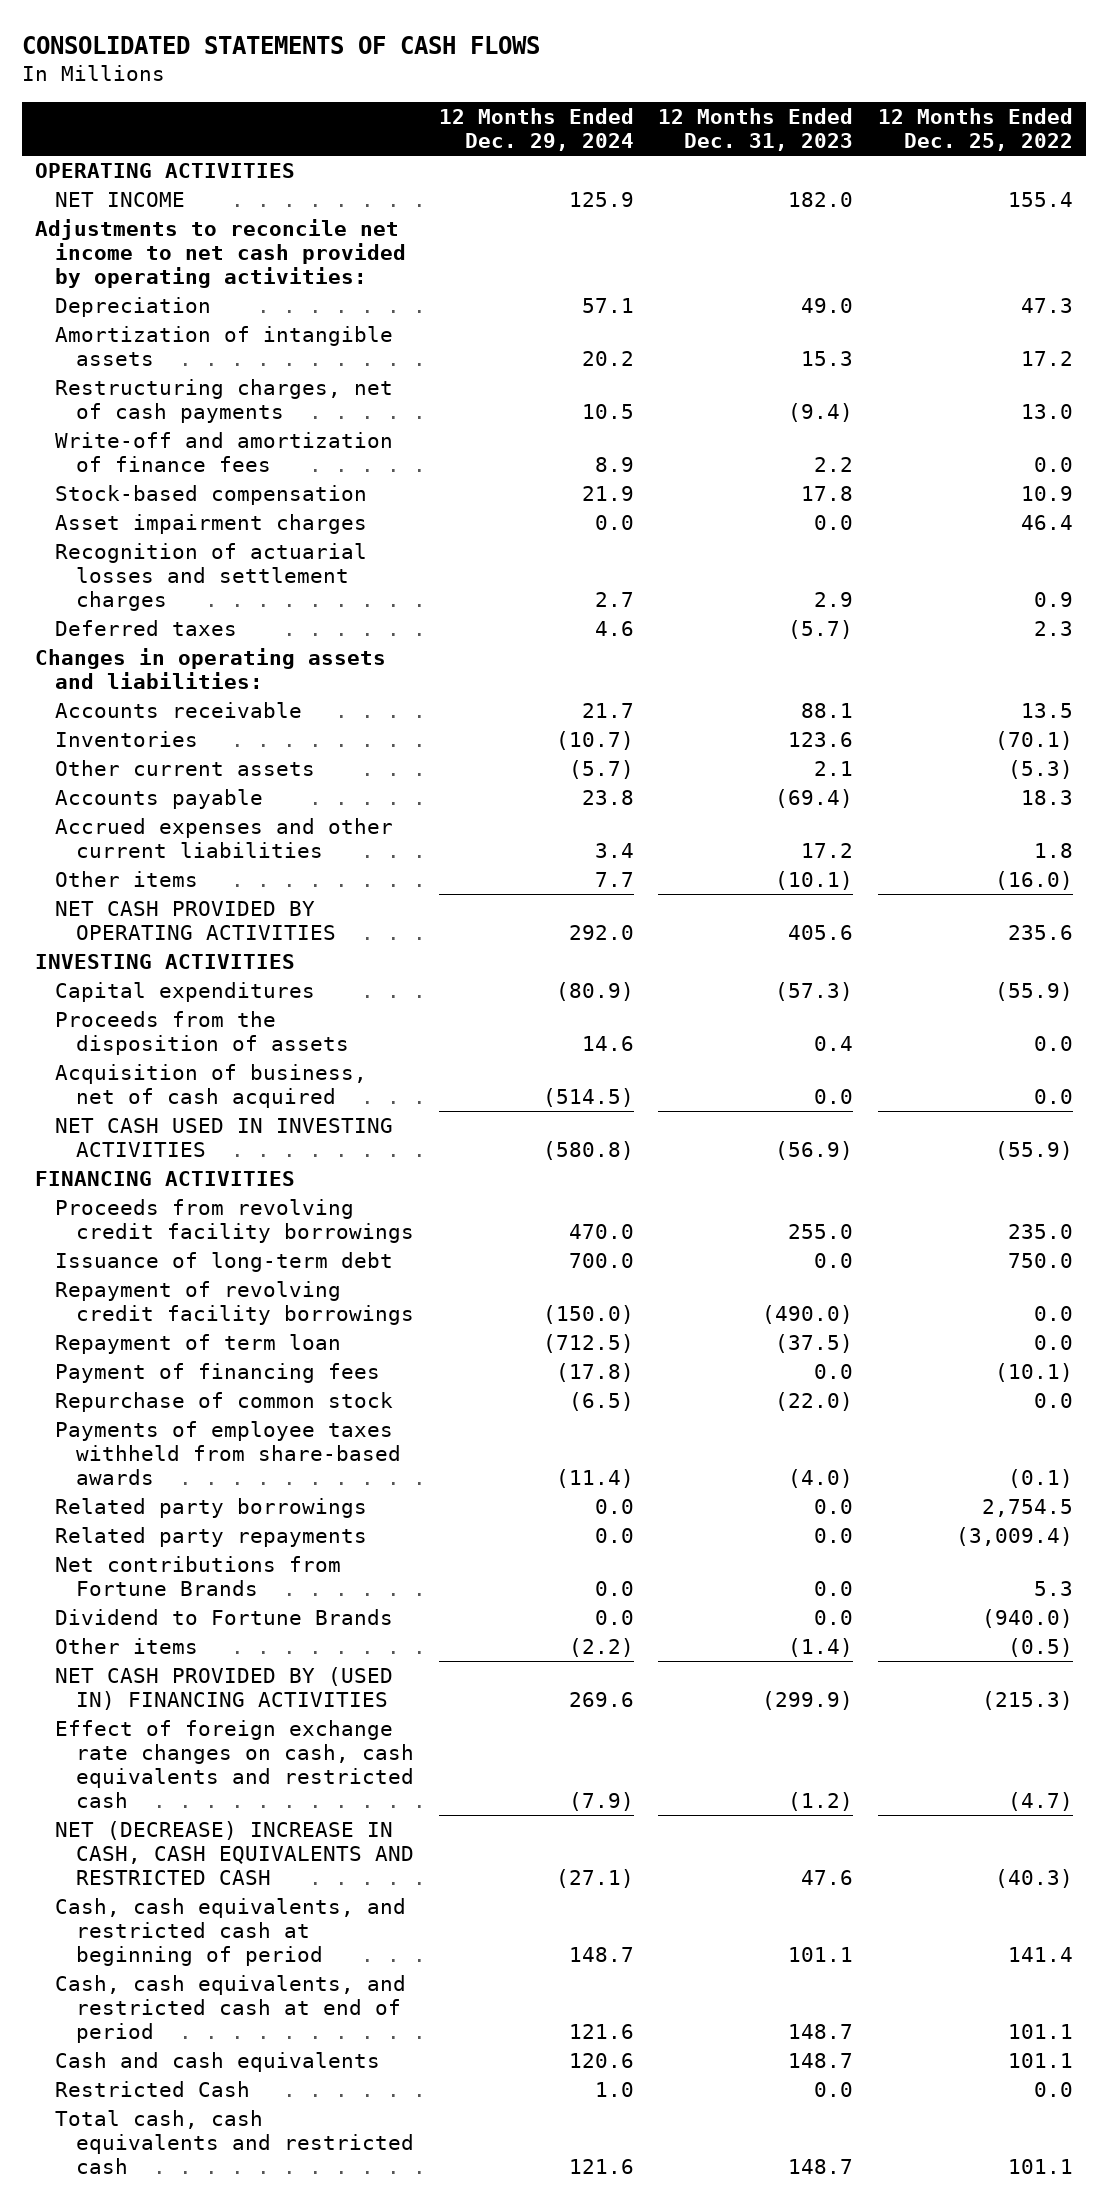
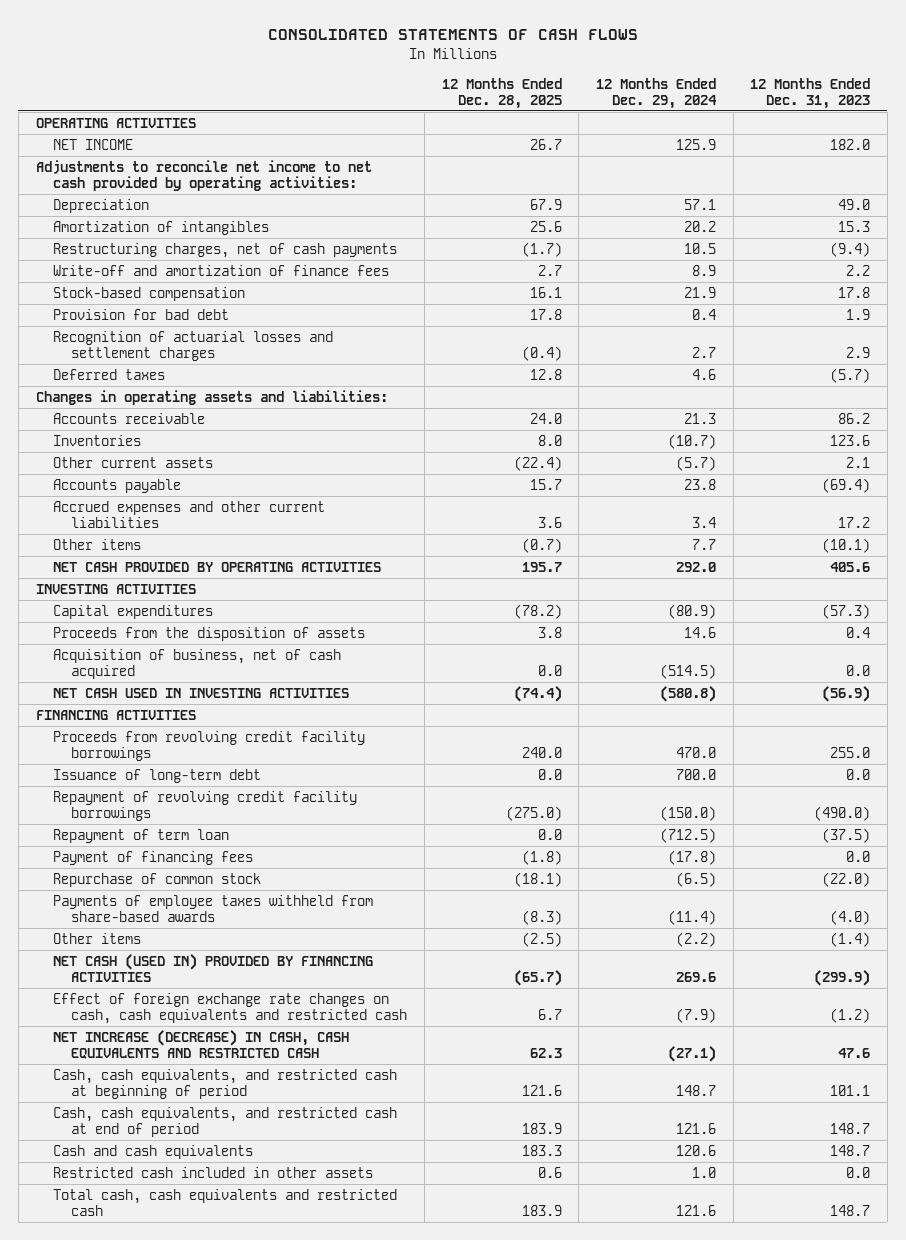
[878,107,1074,151] 12 Months Ended Dec. 25, 2022 -> none
none -> [441,77,562,109] 12 Months Ended Dec. 28, 2025
[55,326,394,367] Amortization of intangible assets -> [53,220,270,235] Amortization of intangibles
[55,514,368,535] Asset impairment charges -> none
none -> [53,308,230,320] Provision for bad debt
[581,703,634,719] 21.7 -> [683,412,716,424] 21.3
[801,703,854,719] 88.1 -> [838,412,871,424] 86.2
[55,1498,368,1519] Related party borrowings -> none
[55,1527,368,1548] Related party repayments -> none
[55,1556,342,1597] Net contributions from Fortune Brands -> none
[55,1609,394,1626] Dividend to Fortune Brands -> none
[55,1667,394,1711] NET CASH PROVIDED BY (USED IN) FINANCING ACTIVITIES -> [53,953,374,982] NET CASH (USED IN) PROVIDED BY FINANCING ACTIVITIES
[55,1821,414,1886] NET (DECREASE) INCREASE IN CASH, CASH EQUIVALENTS AND RESTRICTED CASH -> [53,1029,350,1059] NET INCREASE (DECREASE) IN CASH, CASH EQUIVALENTS AND RESTRICTED CASH
[55,2081,251,2098] Restricted Cash -> [53,1166,374,1178] Restricted cash included in other assets

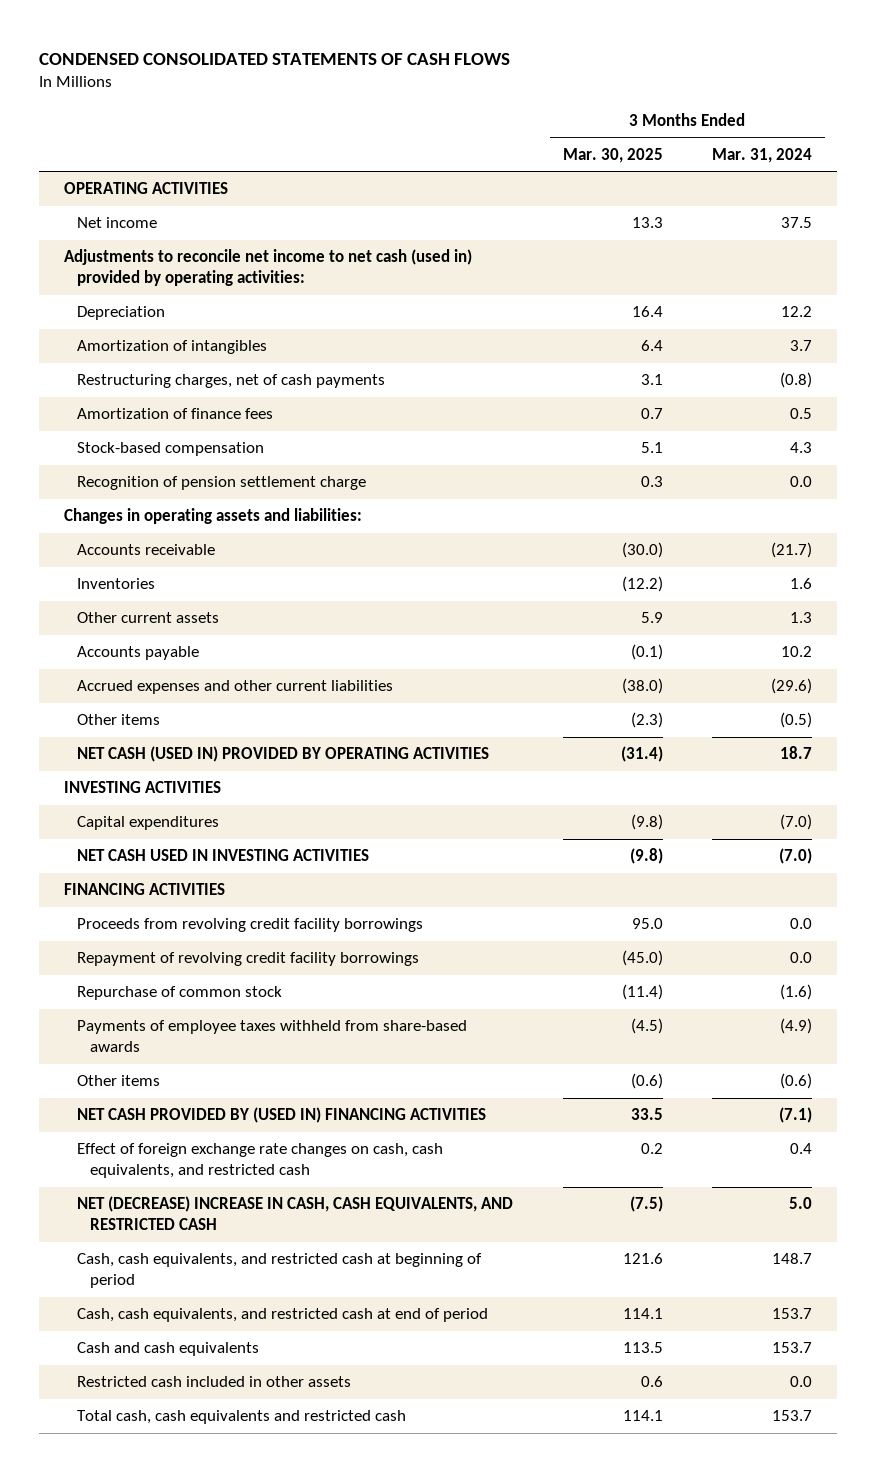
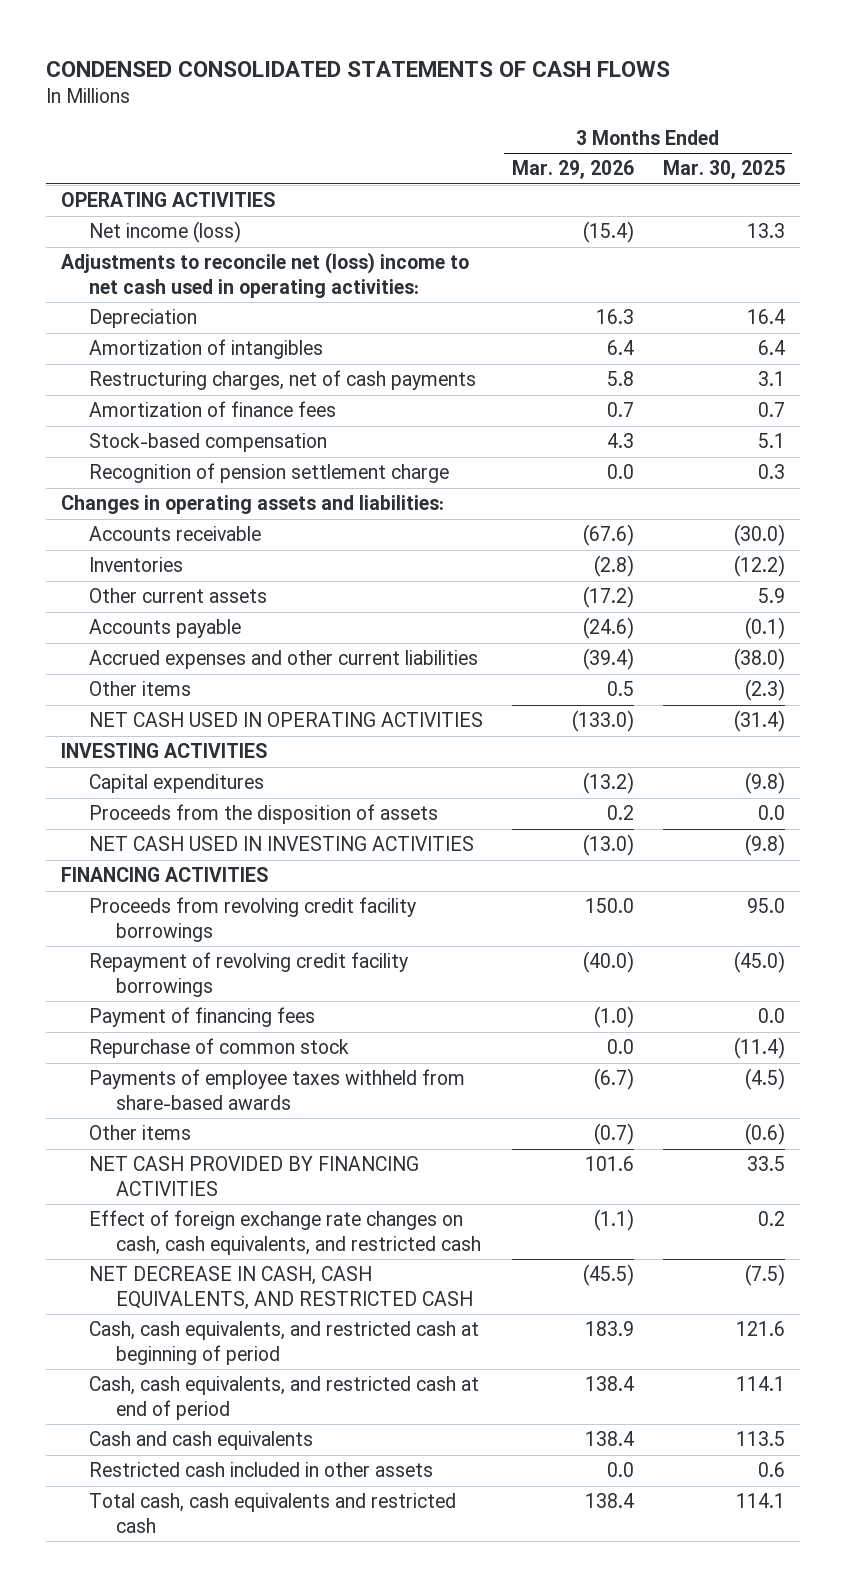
[712,147,813,163] Mar. 31, 2024 -> none
none -> [511,160,634,180] Mar. 29, 2026
[77,217,158,229] Net income -> [88,221,241,244] Net income (loss)
[63,249,472,287] Adjustments to reconcile net income to net cash (used in) provided by operating activities: -> [60,252,469,298] Adjustments to reconcile net (loss) income to net cash used in operating activities:
[77,746,490,763] NET CASH (USED IN) PROVIDED BY OPERATING ACTIVITIES -> [88,712,483,728] NET CASH USED IN OPERATING ACTIVITIES
none -> [88,804,438,825] Proceeds from the disposition of assets
none -> [88,1007,315,1028] Payment of financing fees
[77,1107,487,1124] NET CASH PROVIDED BY (USED IN) FINANCING ACTIVITIES -> [88,1156,419,1196] NET CASH PROVIDED BY FINANCING ACTIVITIES
[77,1196,514,1231] NET (DECREASE) INCREASE IN CASH, CASH EQUIVALENTS, AND RESTRICTED CASH -> [88,1266,474,1310] NET DECREASE IN CASH, CASH EQUIVALENTS, AND RESTRICTED CASH

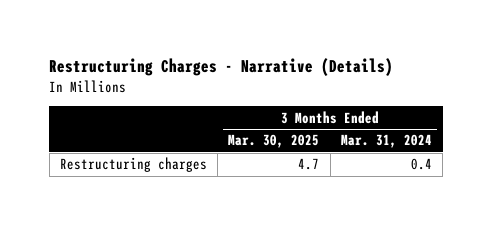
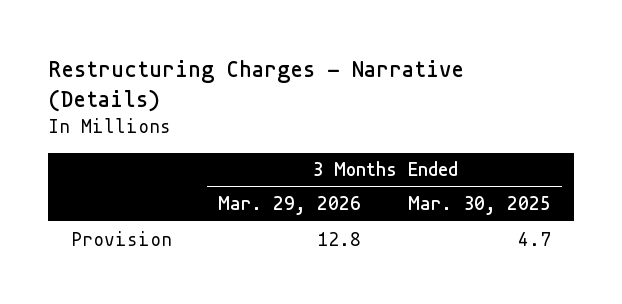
[340,134,432,149] Mar. 31, 2024 -> none
none -> [218,196,362,216] Mar. 29, 2026
[59,157,207,173] Restructuring charges -> [70,230,172,246] Provision

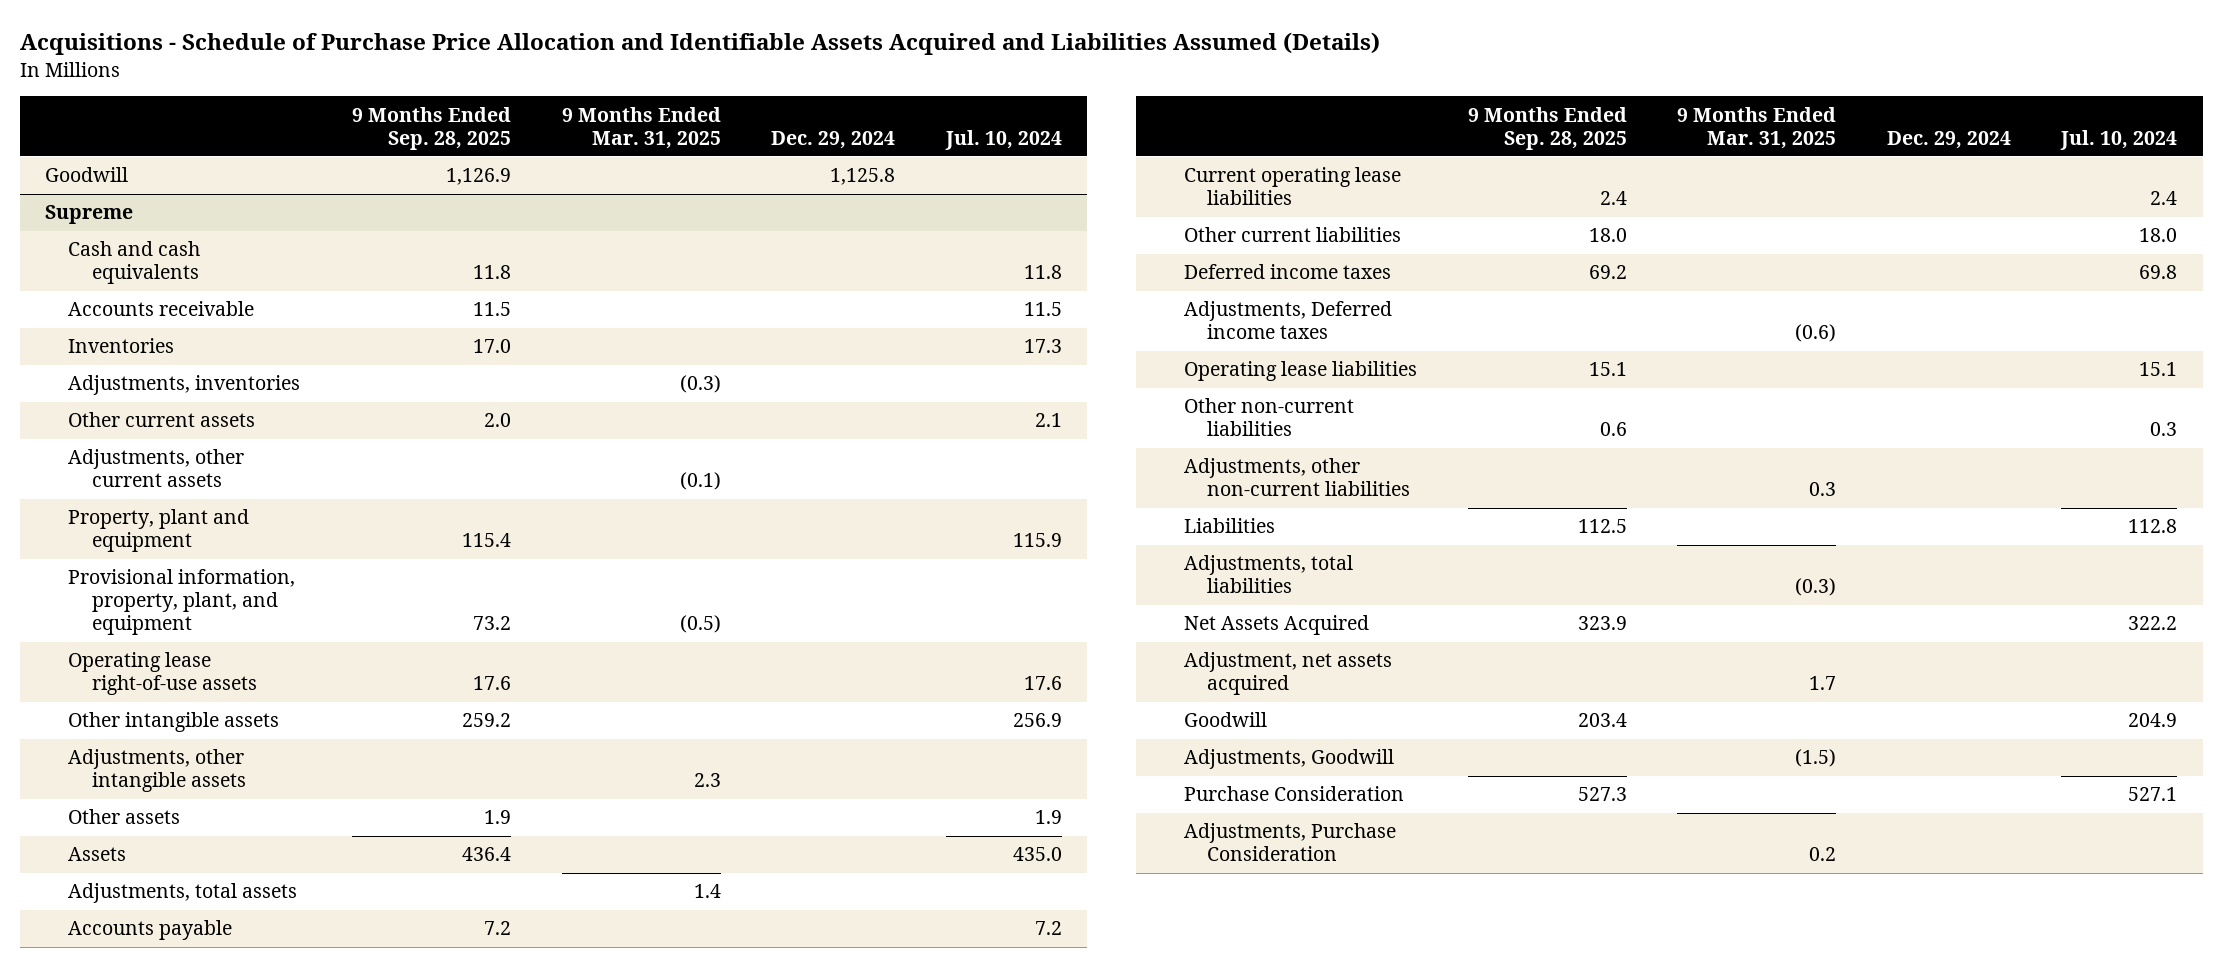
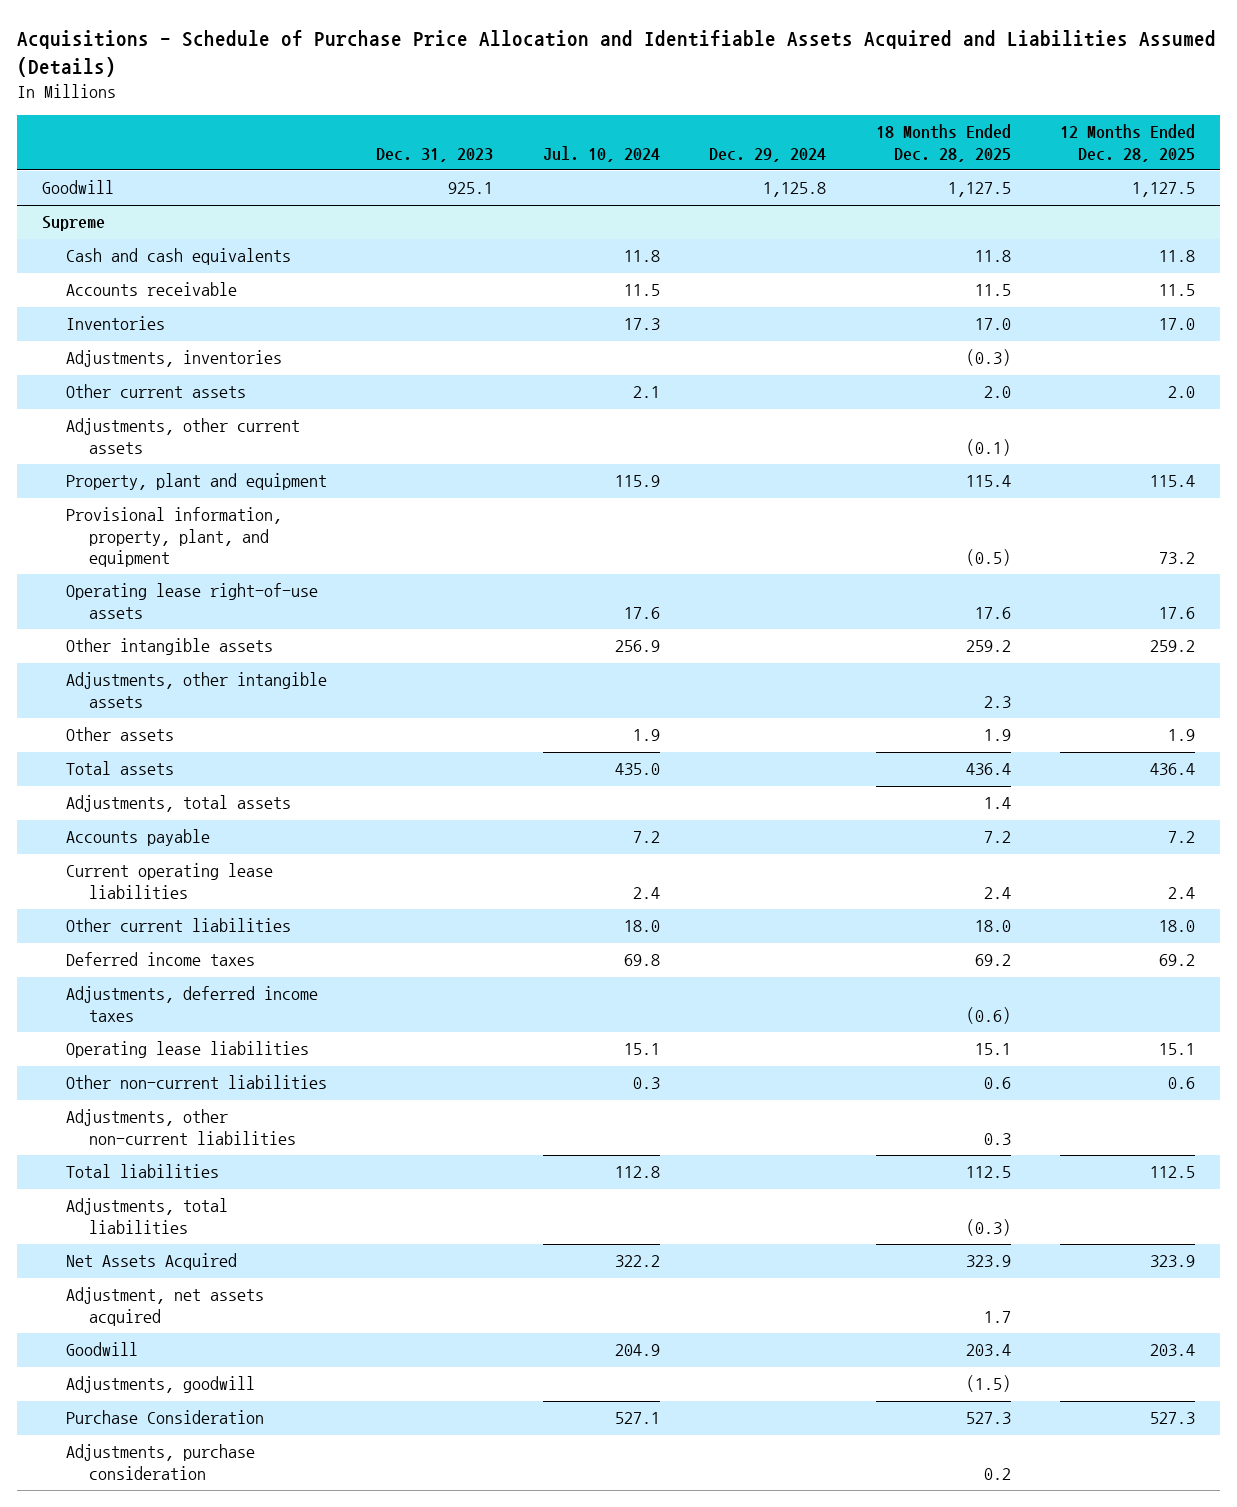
[352,106,512,150] 9 Months Ended Sep. 28, 2025 -> none
[561,106,721,149] 9 Months Ended Mar. 31, 2025 -> none
none -> [376,147,494,162] Dec. 31, 2023
none -> [875,124,1011,162] 18 Months Ended Dec. 28, 2025
none -> [1060,124,1196,162] 12 Months Ended Dec. 28, 2025
[68,847,127,862] Assets -> [65,761,174,776] Total assets
[1184,301,1393,340] Adjustments, Deferred income taxes -> [65,986,318,1022] Adjustments, deferred income taxes
[1184,518,1276,534] Liabilities -> [65,1164,219,1179] Total liabilities
[1184,749,1395,770] Adjustments, Goodwill -> [65,1376,255,1394] Adjustments, goodwill
[1184,823,1397,862] Adjustments, Purchase Consideration -> [65,1444,255,1480] Adjustments, purchase consideration

